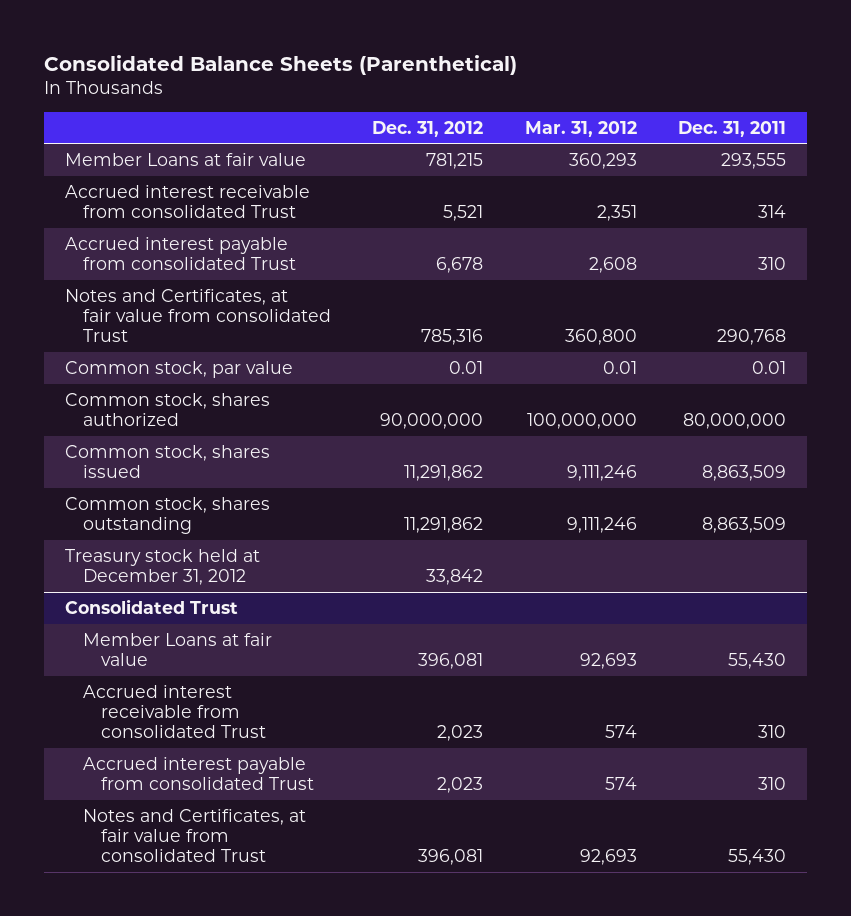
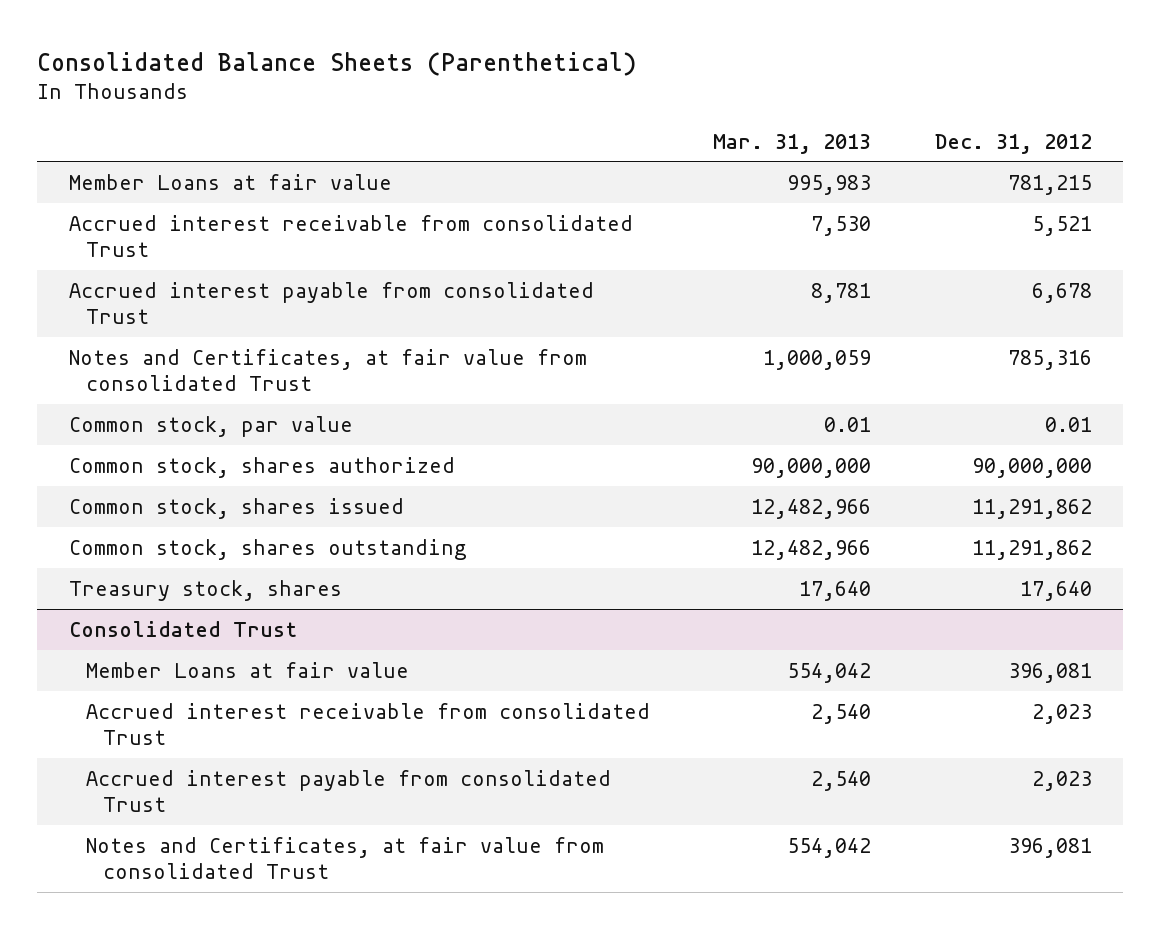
[524,120,637,137] Mar. 31, 2012 -> none
[677,120,786,137] Dec. 31, 2011 -> none
none -> [713,133,872,154] Mar. 31, 2013
[64,548,260,586] Treasury stock held at December 31, 2012 -> [69,579,343,601] Treasury stock, shares
[426,569,484,586] 33,842 -> [1019,580,1092,601] 17,640

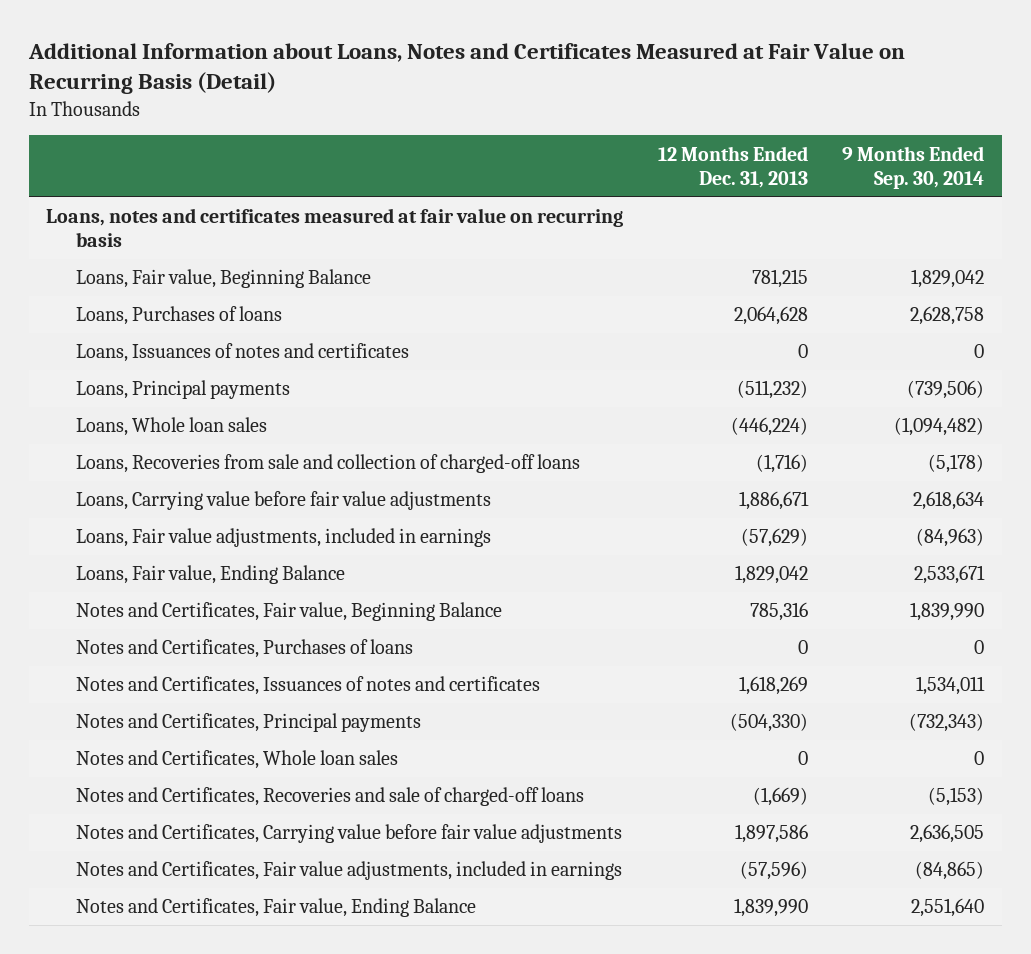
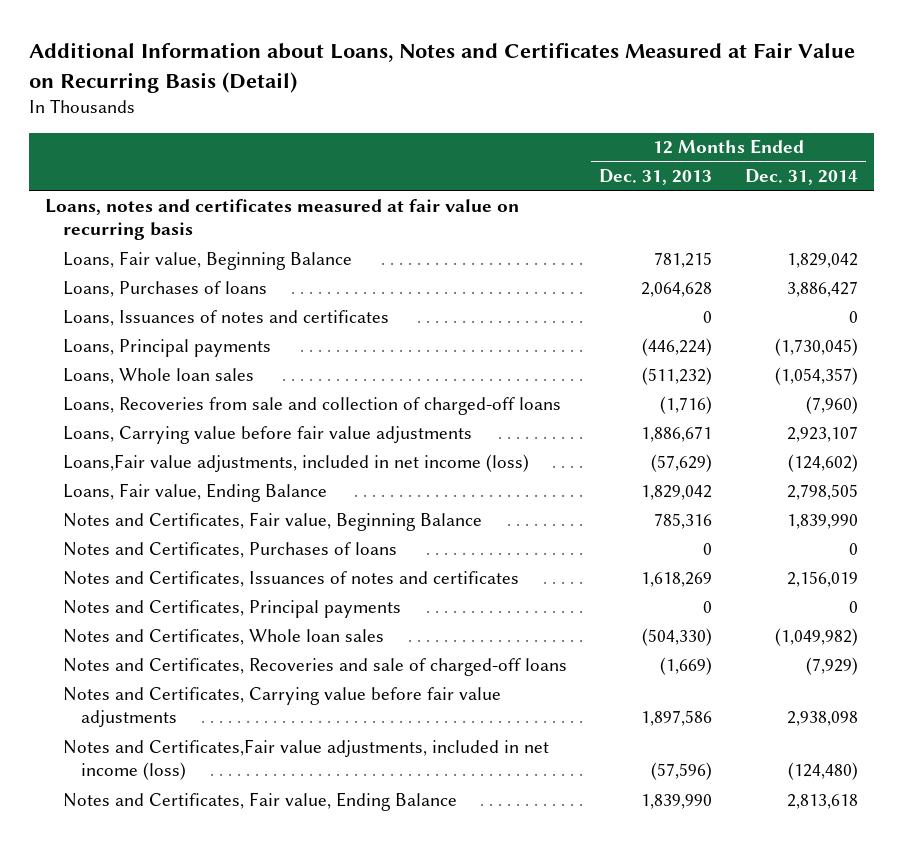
[842,145,985,189] 9 Months Ended Sep. 30, 2014 -> none
none -> [744,169,858,186] Dec. 31, 2014
[736,380,808,400] (511,232) -> [642,337,713,356] (446,224)
[730,417,808,437] (446,224) -> [642,366,713,385] (511,232)
[75,528,491,548] Loans, Fair value adjustments, included in earnings -> [63,453,530,473] Loans,Fair value adjustments, included in net income (loss)
[729,713,808,733] (504,330) -> [703,600,713,613] 0
[797,751,808,766] 0 -> [642,627,713,646] (504,330)
[75,861,622,881] Notes and Certificates, Fair value adjustments, included in earnings -> [63,738,550,781] Notes and Certificates,Fair value adjustments, included in net income (loss)

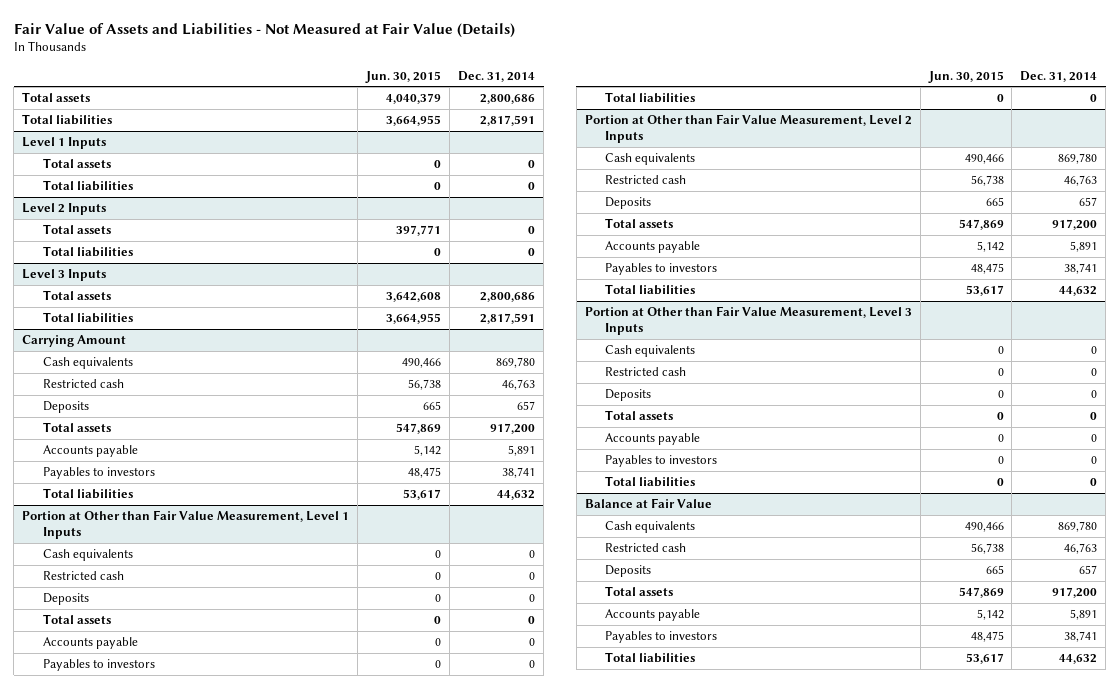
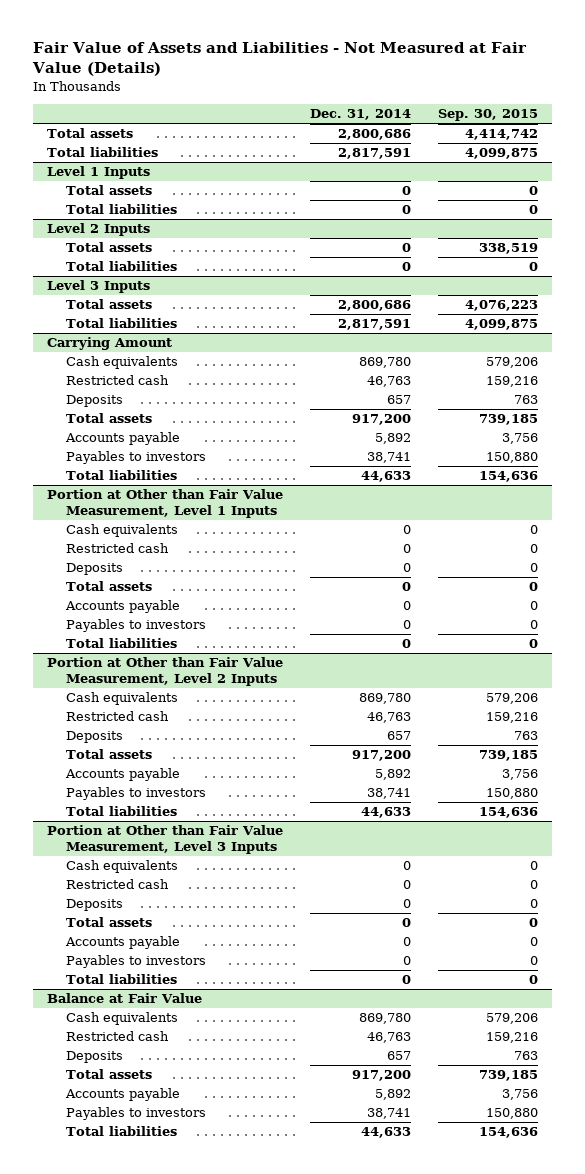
[365,70,442,83] Jun. 30, 2015 -> none
none -> [438,109,539,122] Sep. 30, 2015
[508,445,536,457] 5,891 -> [375,433,412,445] 5,892
[497,490,536,501] 44,632 -> [361,471,412,483] 44,633
[1070,241,1098,253] 5,891 -> [375,769,412,781] 5,892
[1059,286,1098,297] 44,632 -> [361,807,412,819] 44,633
[1070,609,1098,621] 5,891 -> [375,1089,412,1101] 5,892
[1059,654,1098,665] 44,632 -> [361,1127,412,1139] 44,633

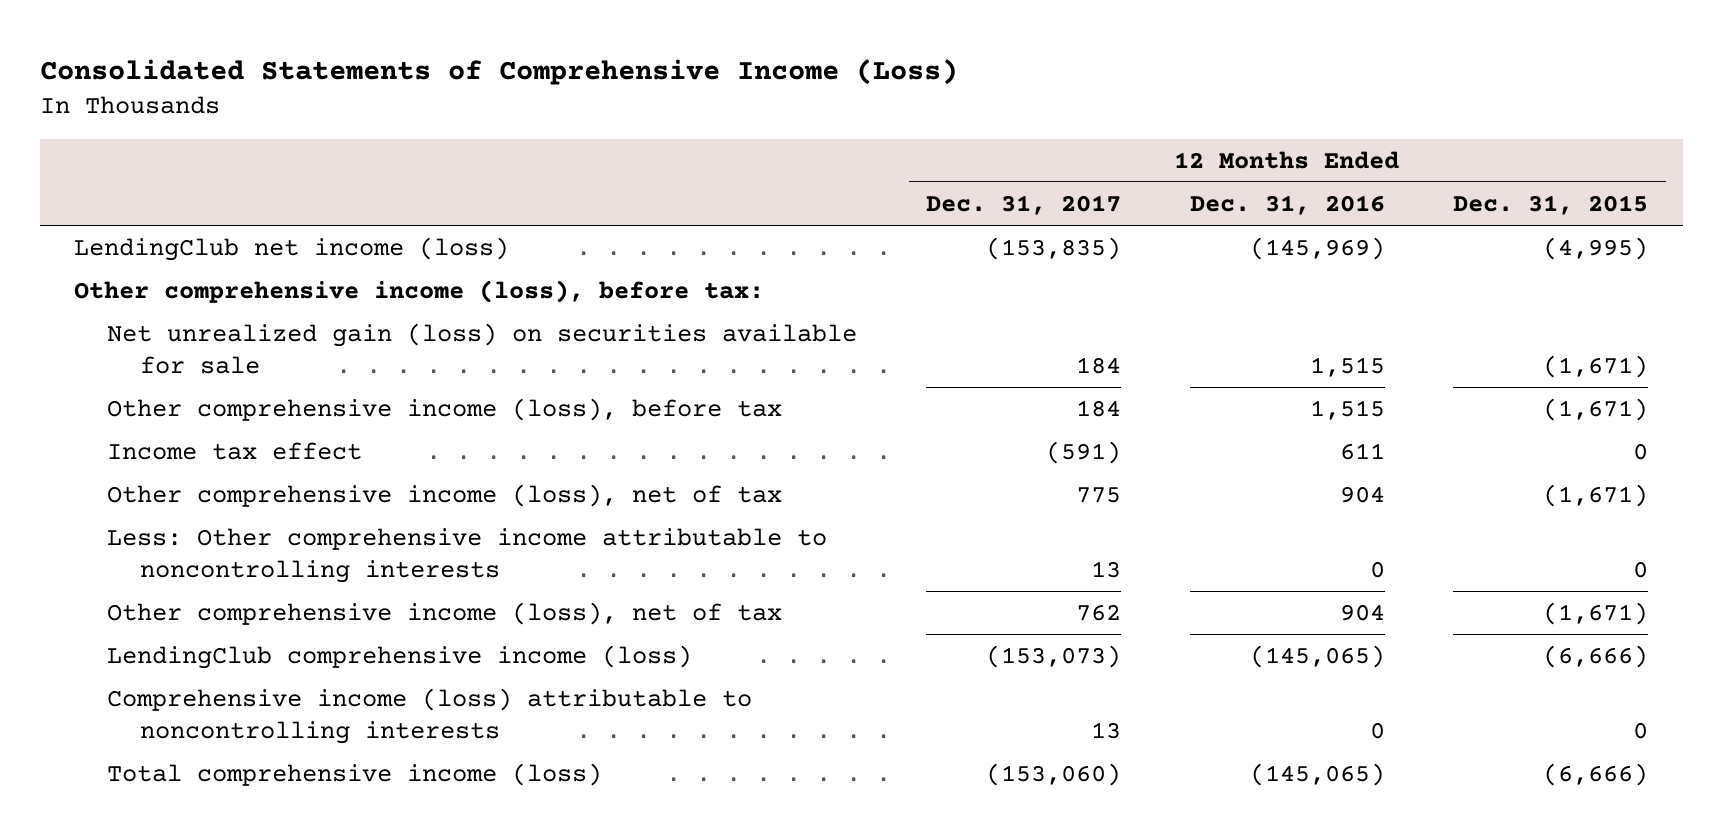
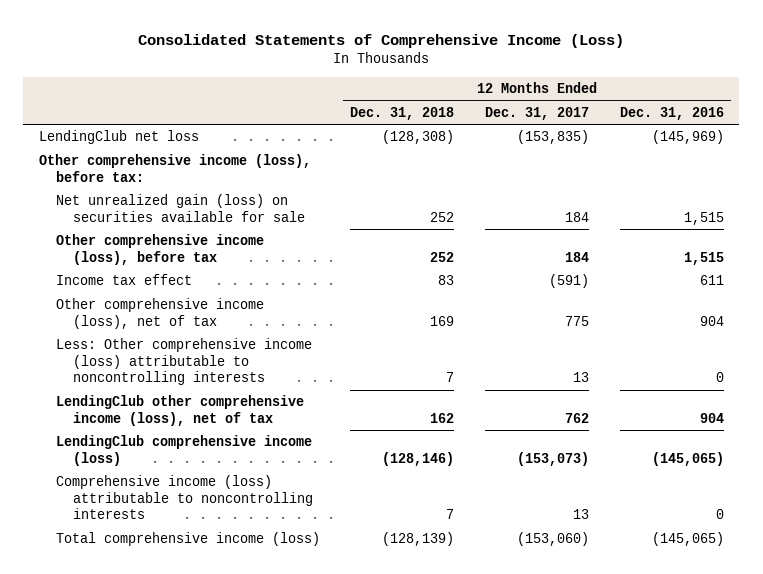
[1453,194,1649,215] Dec. 31, 2015 -> none
none -> [350,106,455,120] Dec. 31, 2018
[73,236,509,261] LendingClub net income (loss) -> [38,130,199,145] LendingClub net loss
[106,527,827,583] Less: Other comprehensive income attributable to noncontrolling interests -> [55,338,312,386] Less: Other comprehensive income (loss) attributable to noncontrolling interests
[106,601,782,625] Other comprehensive income (loss), net of tax -> [55,395,304,426] LendingClub other comprehensive income (loss), net of tax

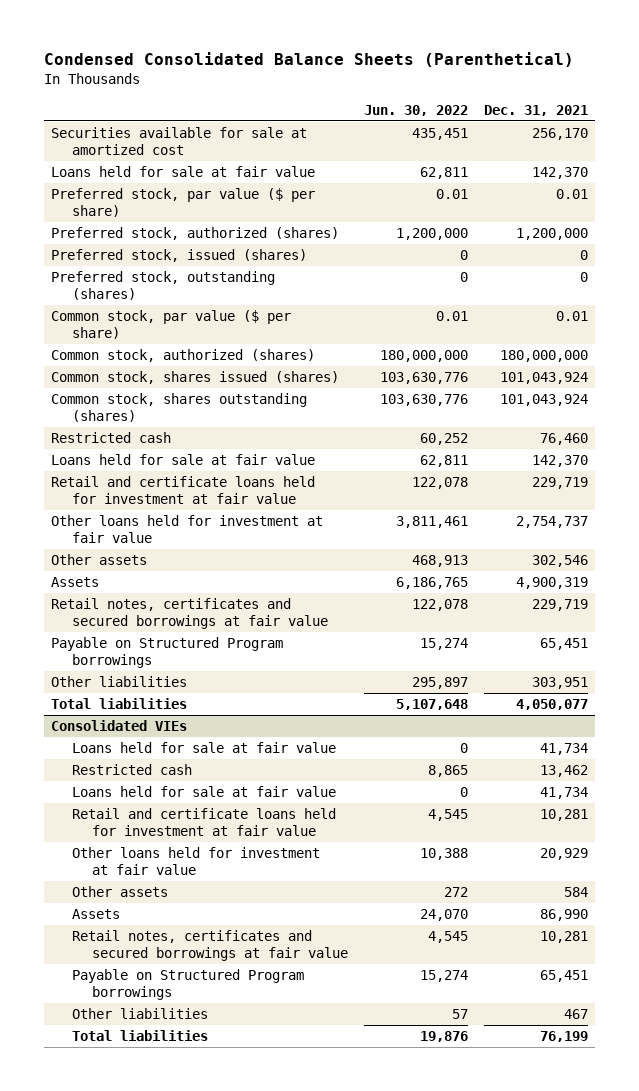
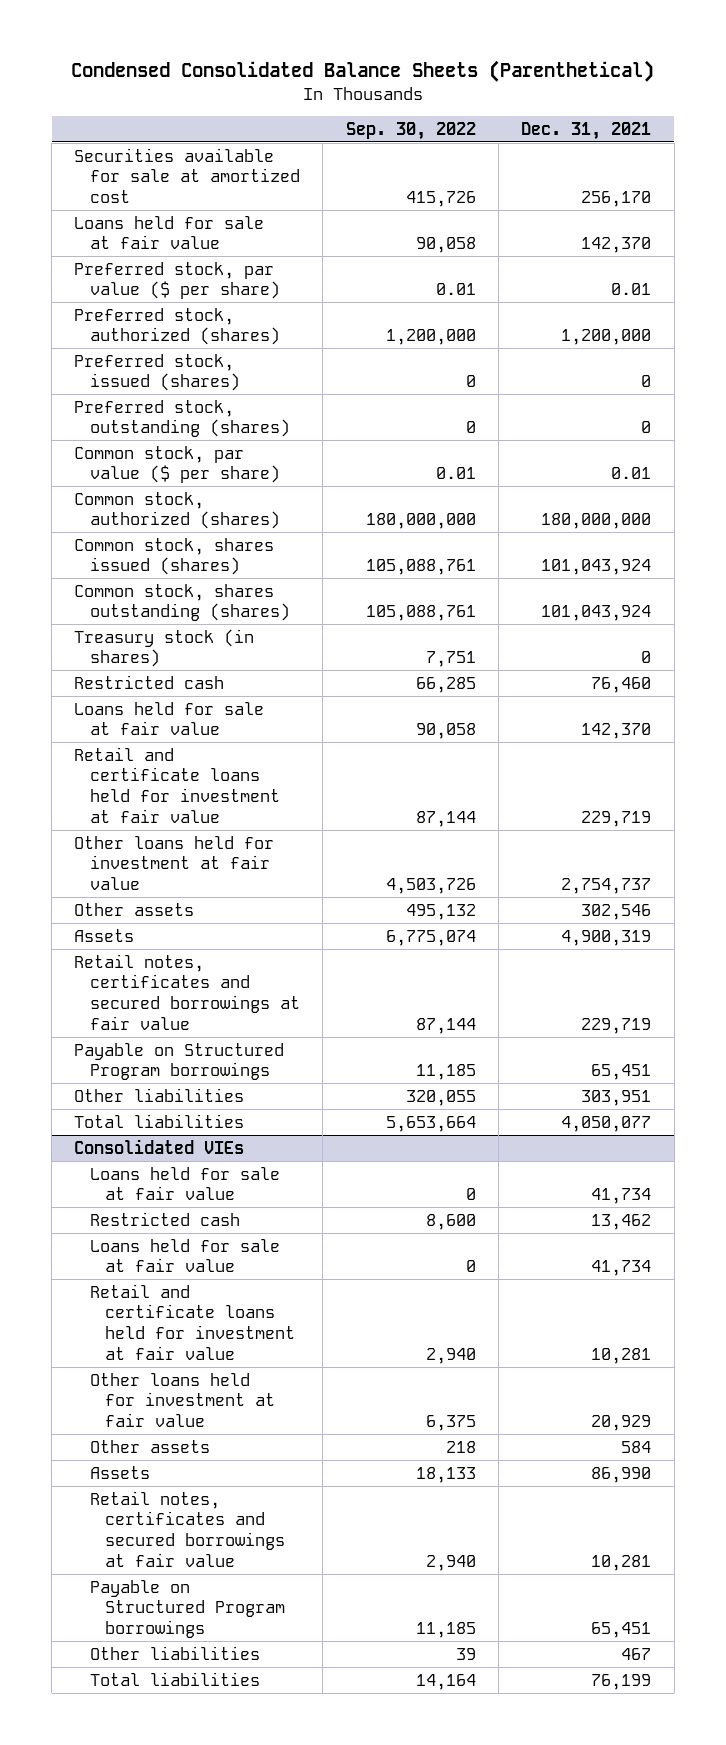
[363,104,468,116] Jun. 30, 2022 -> none
none -> [345,121,476,140] Sep. 30, 2022
none -> [74,628,255,668] Treasury stock (in shares)

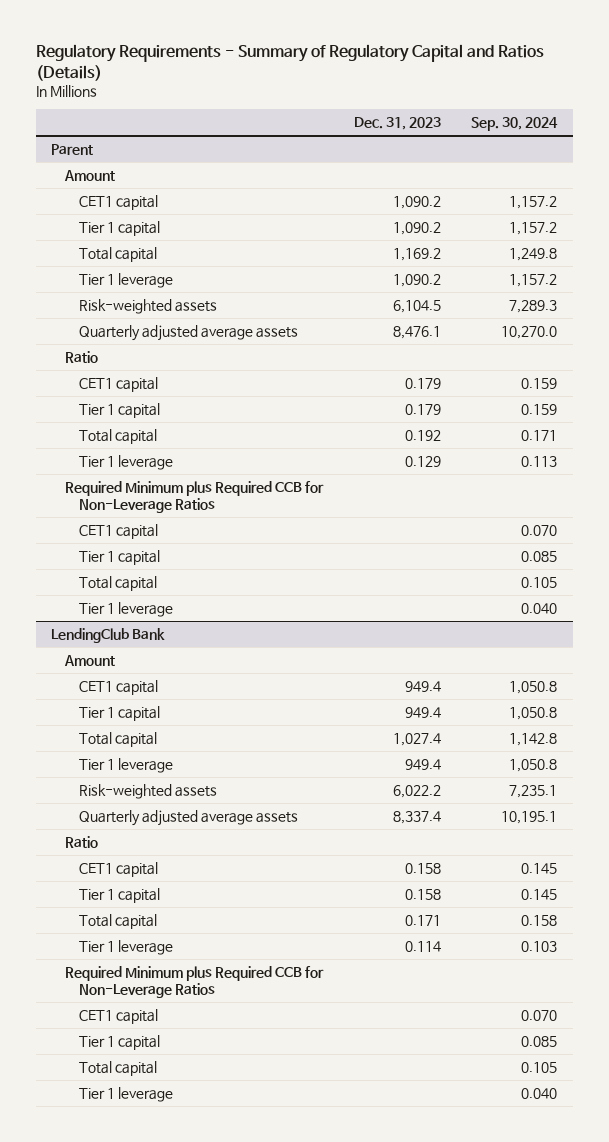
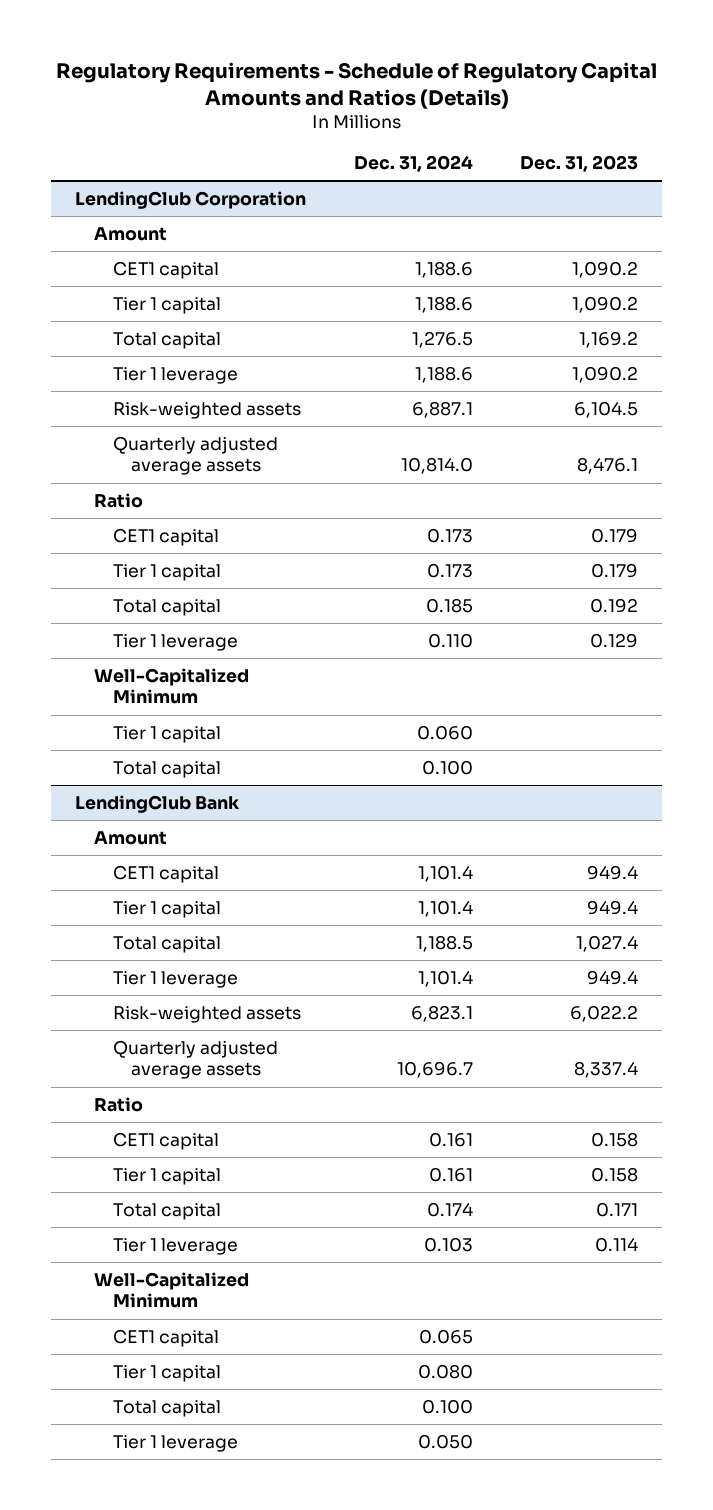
[36,43,545,81] Regulatory Requirements - Summary of Regulatory Capital and Ratios (Details) -> [55,62,657,109] Regulatory Requirements - Schedule of Regulatory Capital Amounts and Ratios (Details)
[471,116,559,131] Sep. 30, 2024 -> none
none -> [353,155,473,173] Dec. 31, 2024
[51,143,94,155] Parent -> [75,190,307,209] LendingClub Corporation
[78,523,158,539] CET1 capital -> none
[65,480,325,513] Required Minimum plus Required CCB for Non-Leverage Ratios -> [93,667,249,705] Well-Capitalized Minimum
[78,601,173,617] Tier 1 leverage -> none
[65,965,325,998] Required Minimum plus Required CCB for Non-Leverage Ratios -> [93,1271,249,1309] Well-Capitalized Minimum

